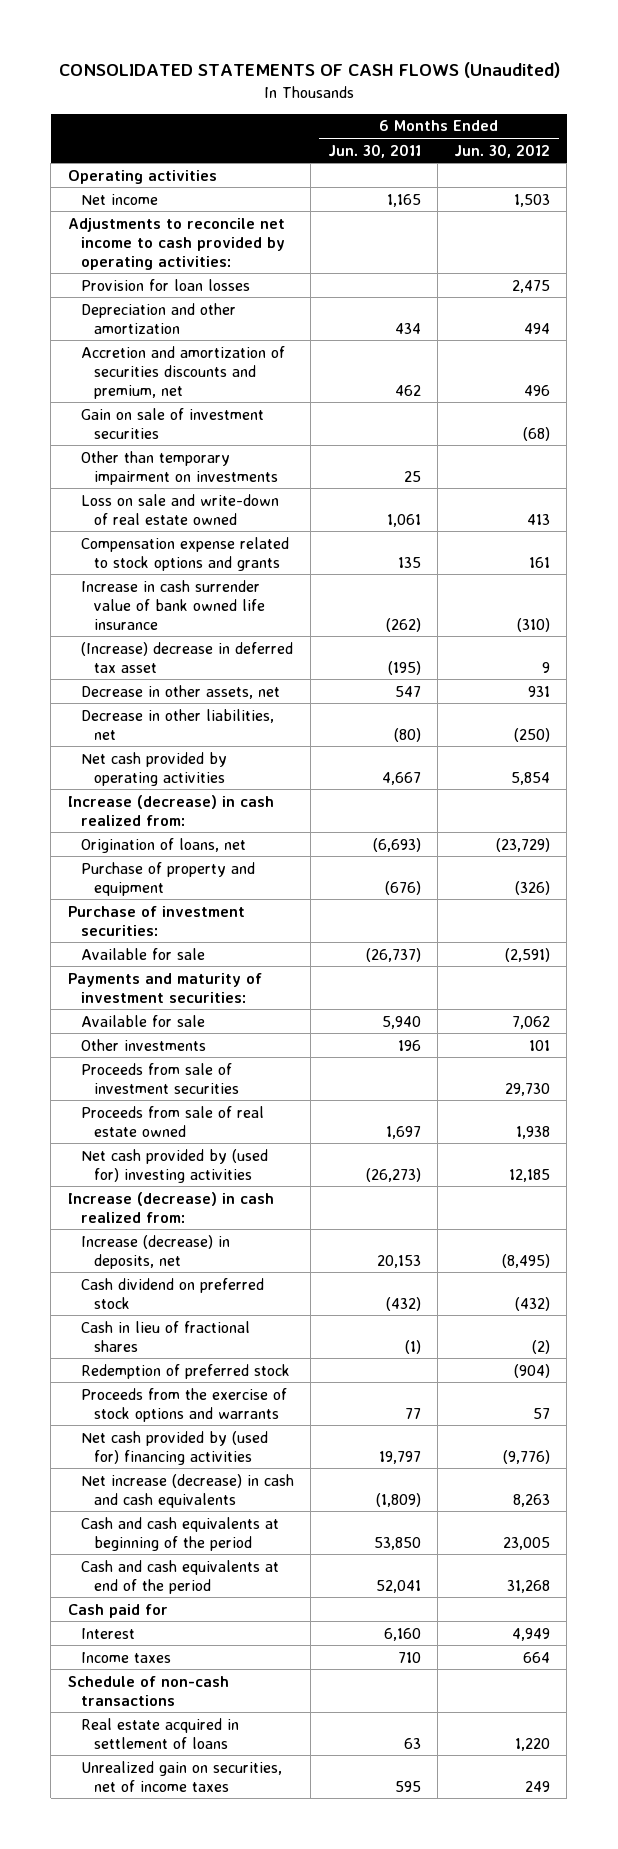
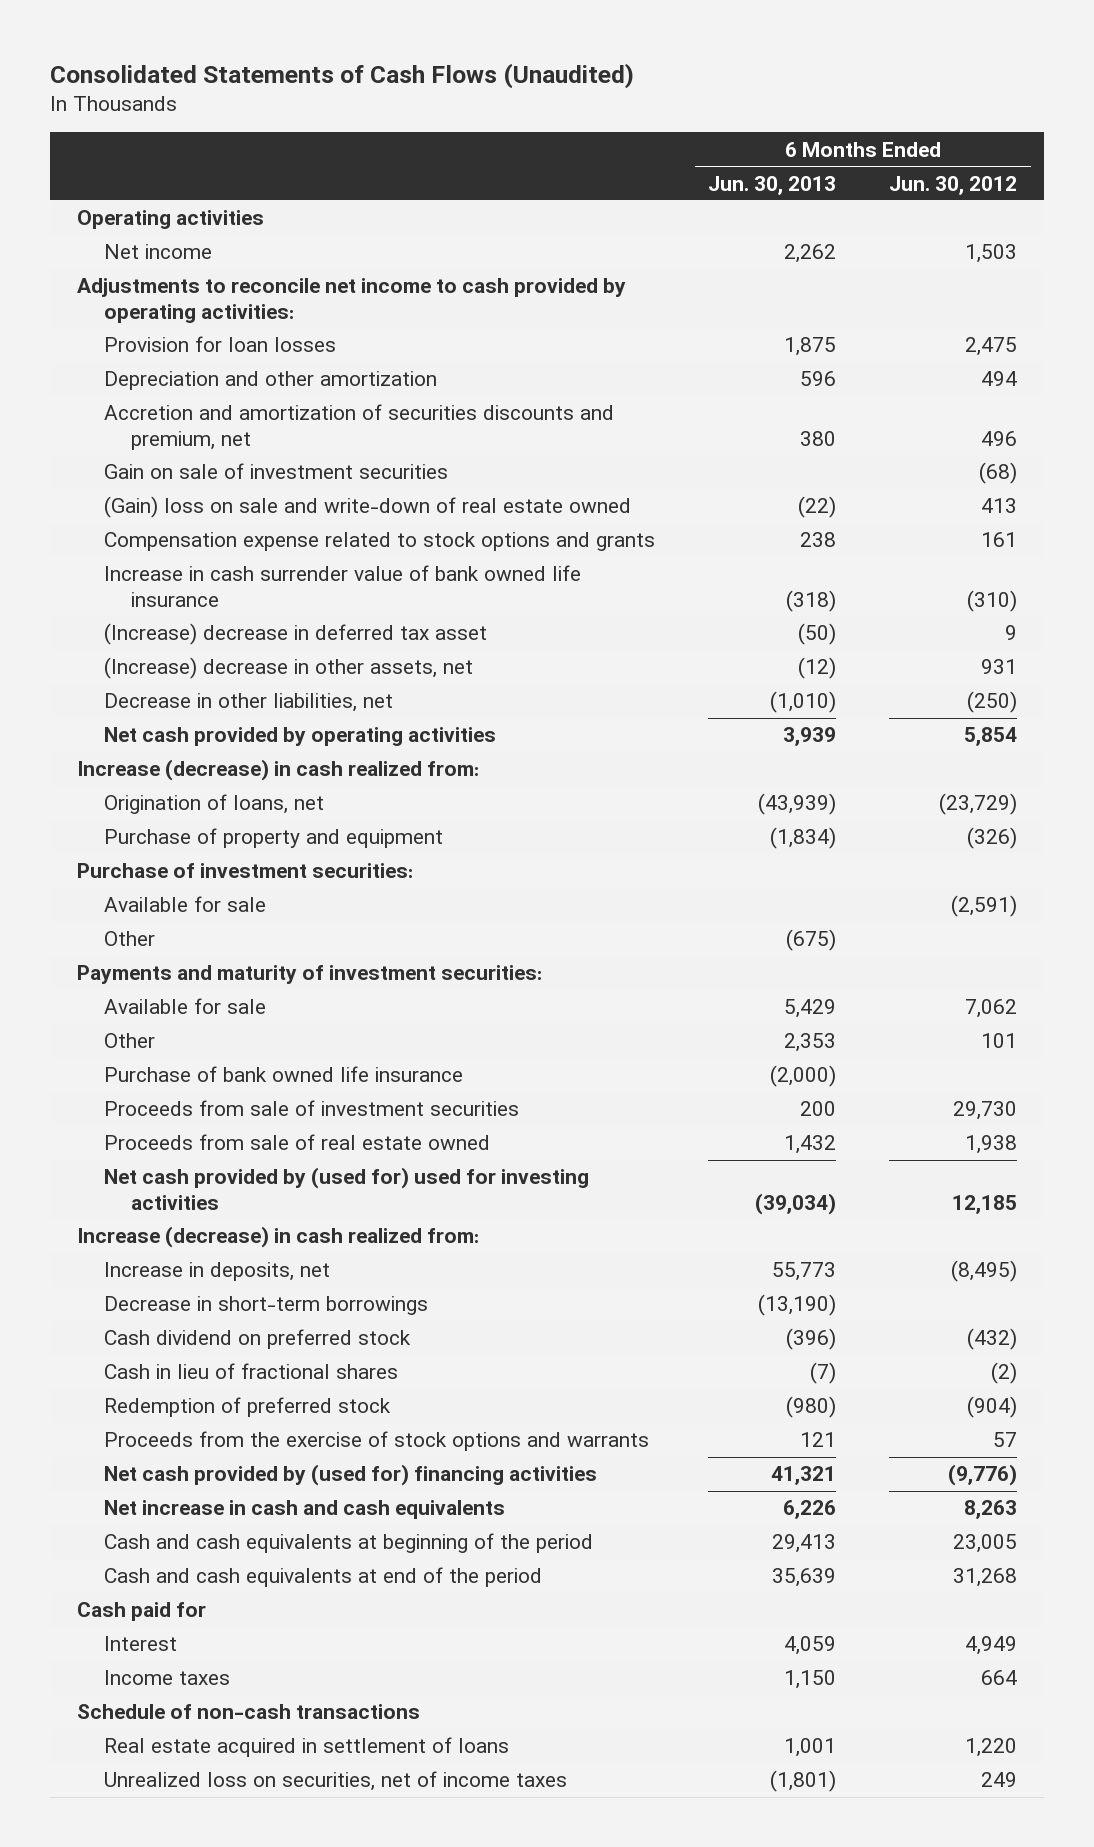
[58,61,560,78] CONSOLIDATED STATEMENTS OF CASH FLOWS (Unaudited) -> [50,62,635,89] Consolidated Statements of Cash Flows (Unaudited)
[327,143,421,158] Jun. 30, 2011 -> none
none -> [708,175,837,195] Jun. 30, 2013
[80,450,279,485] Other than temporary impairment on investments -> none
[80,493,279,525] Loss on sale and write-down of real estate owned -> [104,496,632,519] (Gain) loss on sale and write-down of real estate owned
[80,684,280,699] Decrease in other assets, net -> [104,657,474,680] (Increase) decrease in other assets, net
none -> [104,931,156,947] Other
[80,1038,206,1051] Other investments -> [104,1033,156,1049] Other
none -> [104,1066,464,1083] Purchase of bank owned life insurance
[80,1148,268,1183] Net cash provided by (used for) investing activities -> [104,1167,590,1210] Net cash provided by (used for) used for investing activities
[80,1234,230,1269] Increase (decrease) in deposits, net -> [104,1262,331,1282] Increase in deposits, net
none -> [104,1296,429,1316] Decrease in short-term borrowings
[80,1473,294,1508] Net increase (decrease) in cash and cash equivalents -> [104,1500,506,1520] Net increase in cash and cash equivalents
[80,1760,282,1792] Unrealized gain on securities, net of income taxes -> [104,1771,568,1792] Unrealized loss on securities, net of income taxes

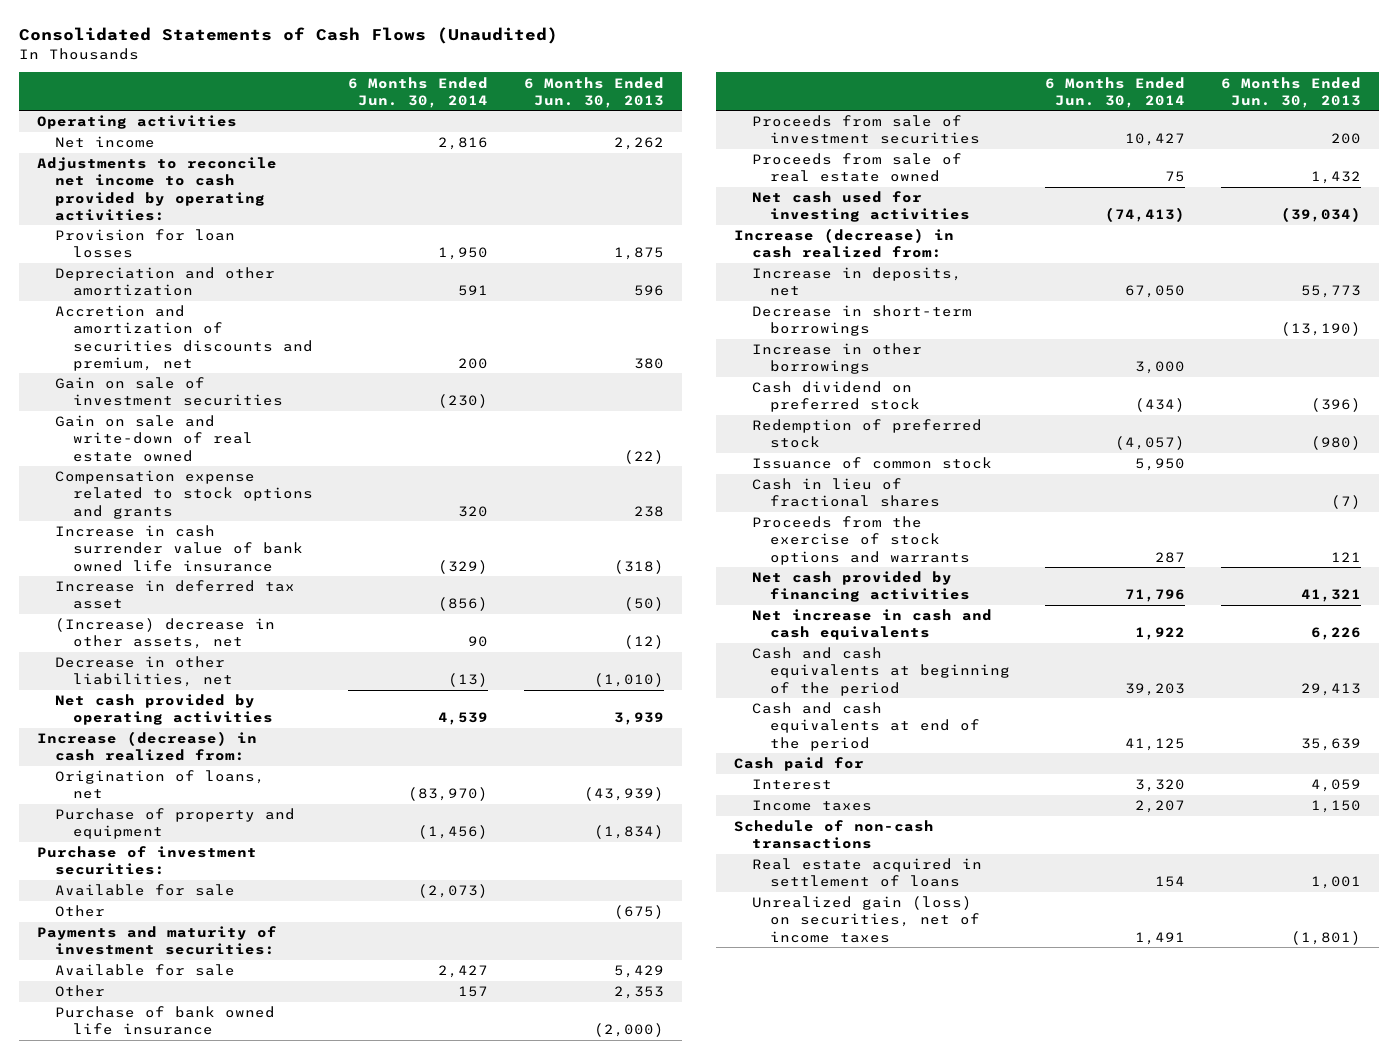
[889,175,1018,195] Jun. 30, 2012 -> none
none -> [348,76,489,108] 6 Months Ended Jun. 30, 2014
[104,496,632,519] (Gain) loss on sale and write-down of real estate owned -> [54,415,253,462] Gain on sale and write-down of real estate owned
[104,623,488,646] (Increase) decrease in deferred tax asset -> [54,580,295,610] Increase in deferred tax asset
[104,1167,590,1210] Net cash provided by (used for) used for investing activities -> [751,191,970,223] Net cash used for investing activities
none -> [751,343,922,375] Increase in other borrowings
none -> [751,457,992,470] Issuance of common stock
[104,1363,399,1380] Cash in lieu of fractional shares -> [751,478,940,508] Cash in lieu of fractional shares
[104,1464,598,1487] Net cash provided by (used for) financing activities -> [751,571,970,603] Net cash provided by financing activities
[104,1771,568,1792] Unrealized loss on securities, net of income taxes -> [751,896,980,943] Unrealized gain (loss) on securities, net of income taxes

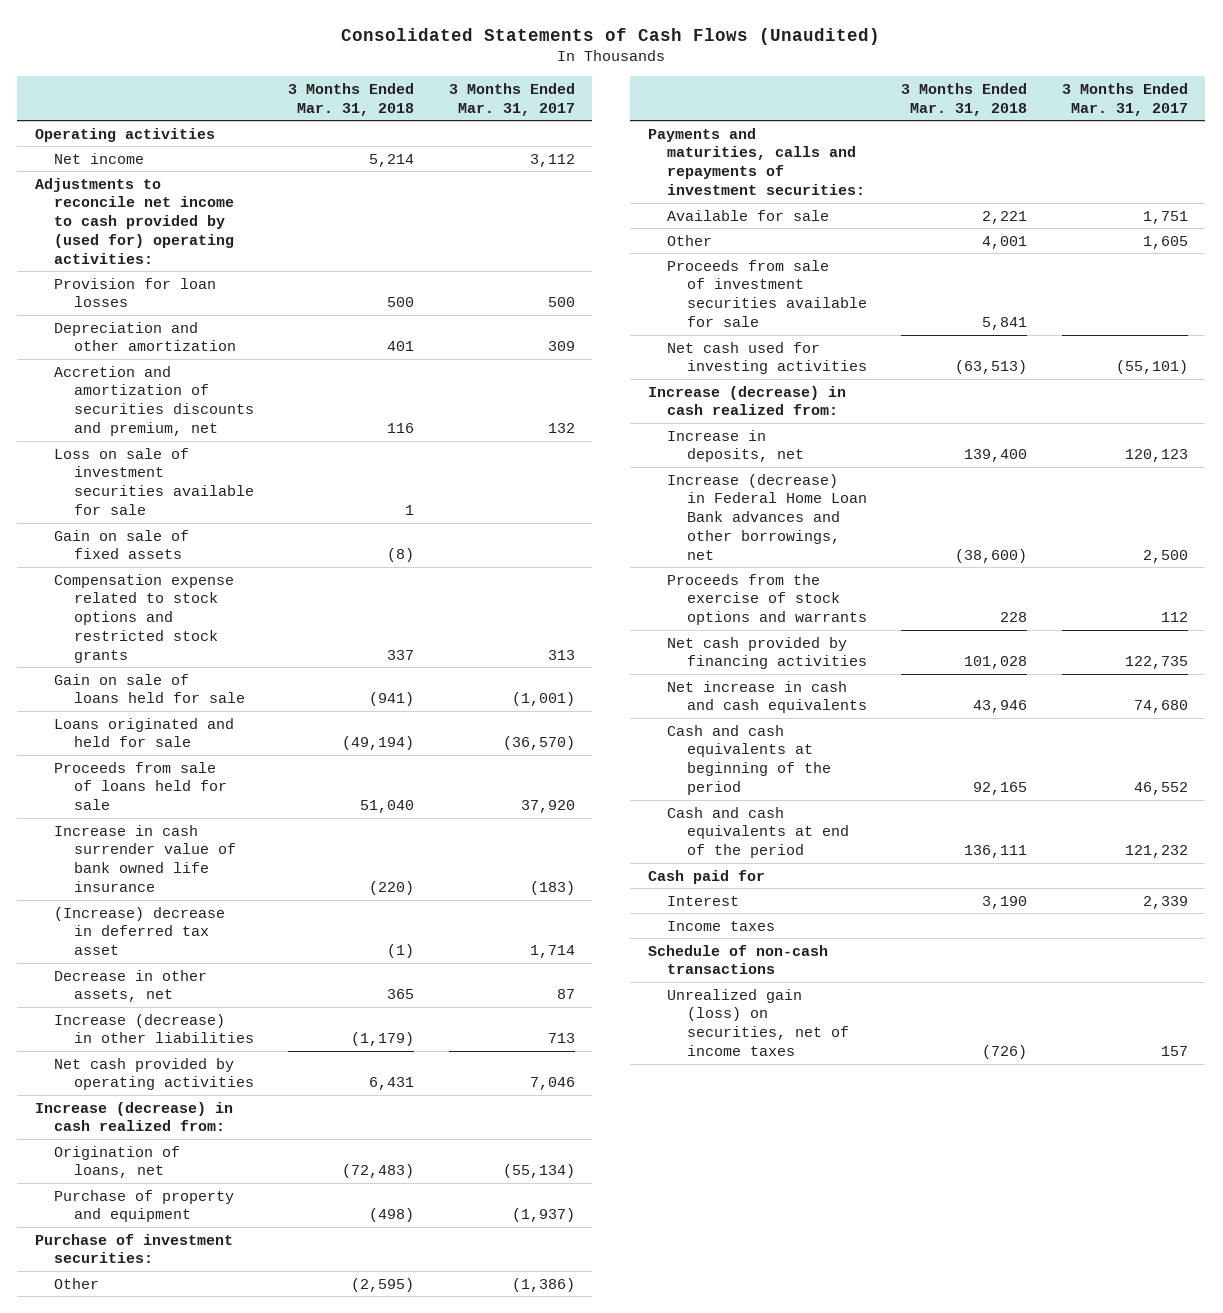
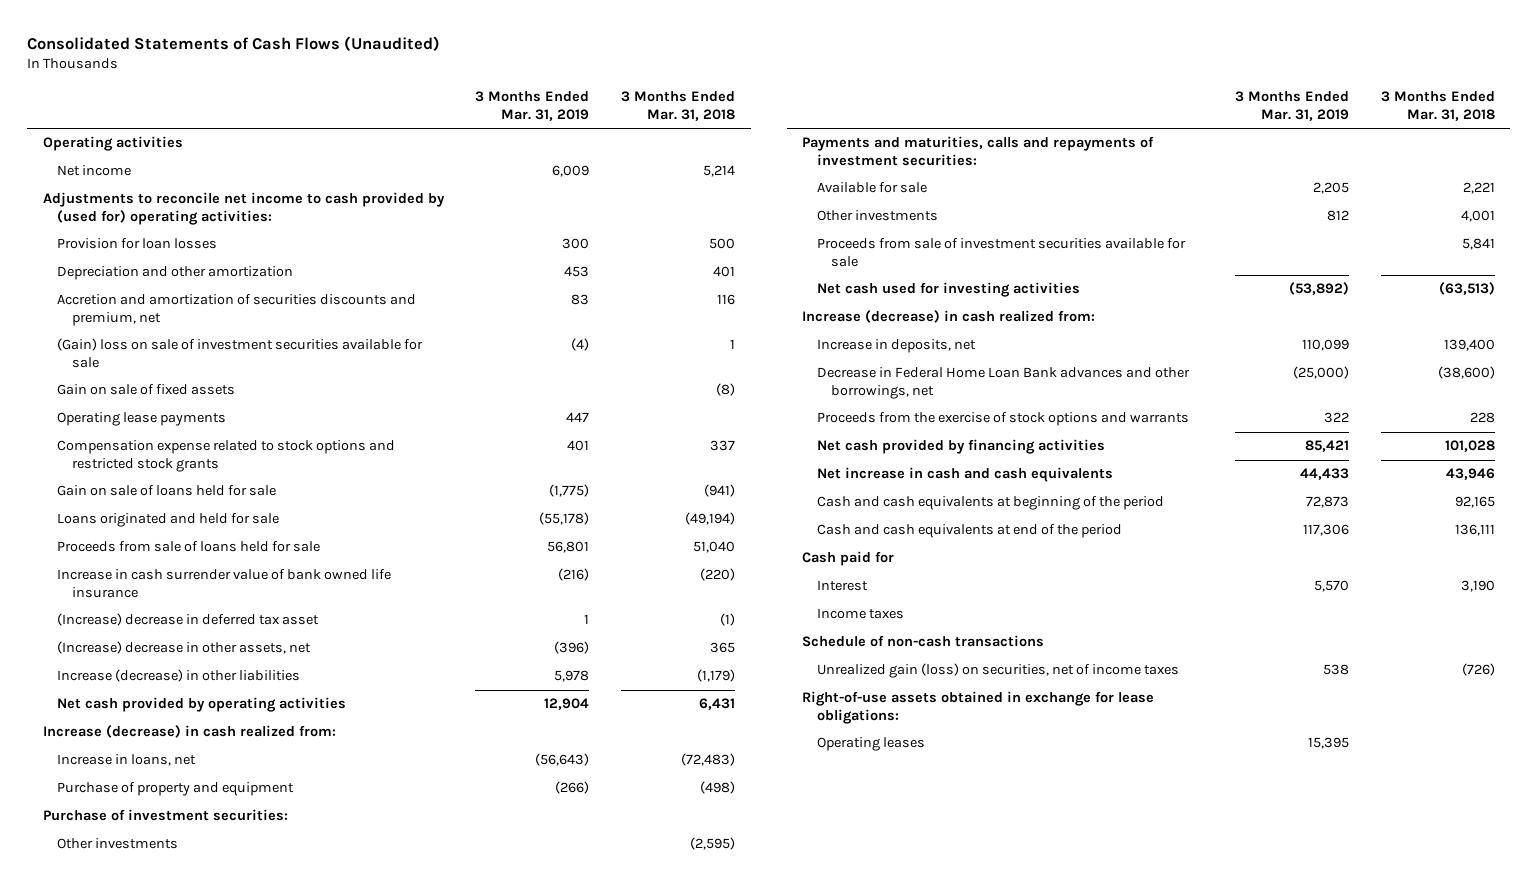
[449,82,576,116] 3 Months Ended Mar. 31, 2017 -> none
none -> [475,91,590,121] 3 Months Ended Mar. 31, 2019
[54,447,254,516] Loss on sale of investment securities available for sale -> [57,338,424,368] (Gain) loss on sale of investment securities available for sale
none -> [57,412,227,427] Operating lease payments
[54,969,208,1003] Decrease in other assets, net -> [57,641,312,655] (Increase) decrease in other assets, net
[54,1145,181,1179] Origination of loans, net -> [57,754,197,767] Increase in loans, net
[54,1277,100,1289] Other -> [57,838,179,850] Other investments
[667,234,713,246] Other -> [816,210,938,222] Other investments
[667,473,867,560] Increase (decrease) in Federal Home Loan Bank advances and other borrowings, net -> [816,367,1190,399] Decrease in Federal Home Loan Bank advances and other borrowings, net
none -> [802,691,1155,724] Right-of-use assets obtained in exchange for lease obligations:
none -> [816,737,925,752] Operating leases

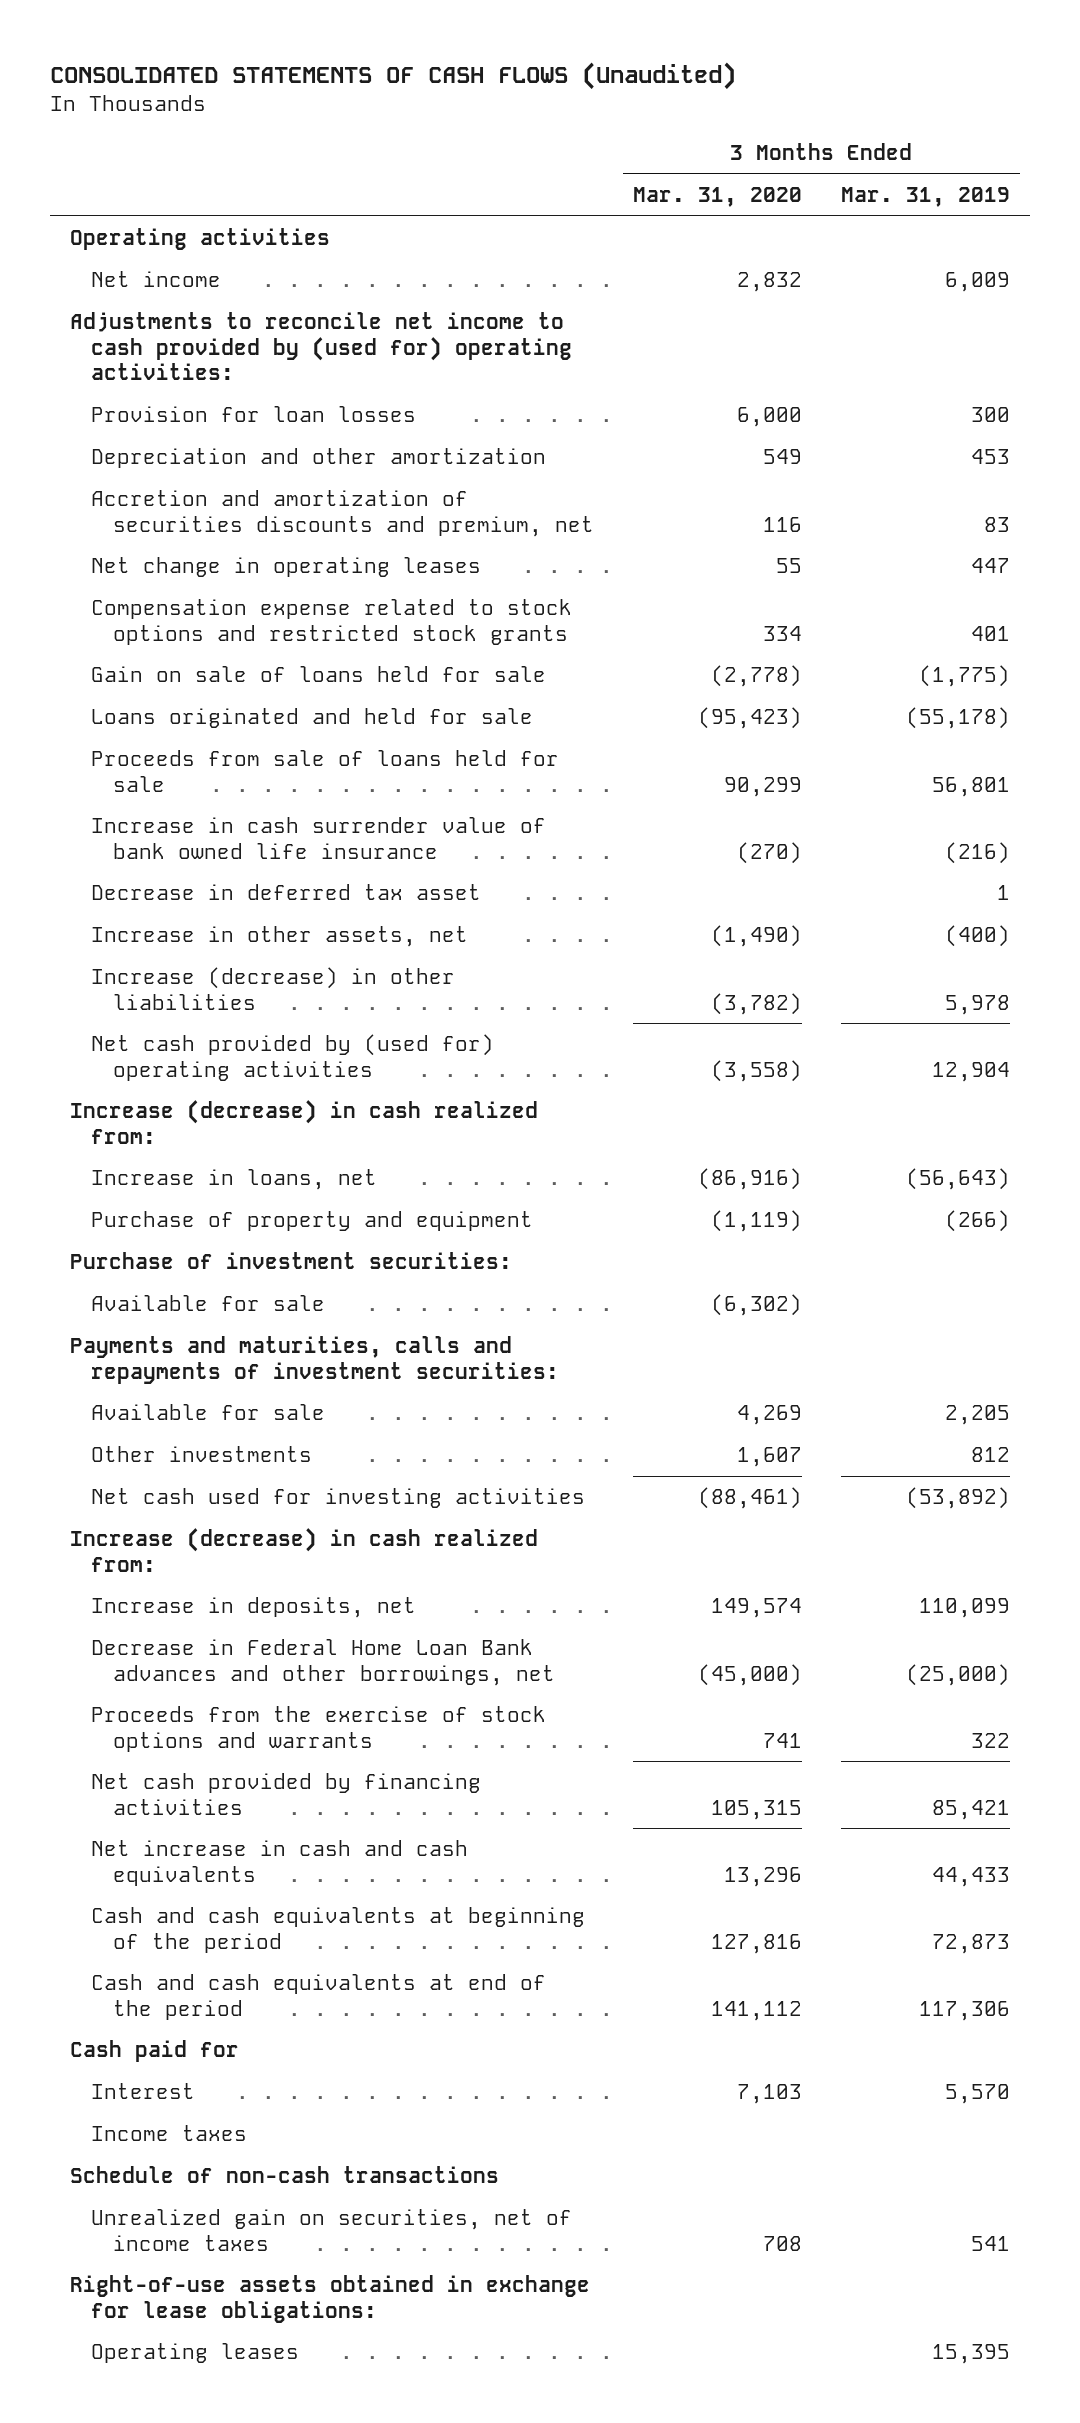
[26,36,440,52] Consolidated Statements of Cash Flows (Unaudited) -> [50,61,737,90] CONSOLIDATED STATEMENTS OF CASH FLOWS (Unaudited)
[620,91,735,121] 3 Months Ended Mar. 31, 2018 -> none
none -> [632,187,802,208] Mar. 31, 2020
[57,338,424,368] (Gain) loss on sale of investment securities available for sale -> none
[57,384,236,396] Gain on sale of fixed assets -> none
[57,412,227,427] Operating lease payments -> [91,557,482,578] Net change in operating leases
[57,613,320,627] (Increase) decrease in deferred tax asset -> [91,884,482,901] Decrease in deferred tax asset
[57,641,312,655] (Increase) decrease in other assets, net -> [91,926,469,948] Increase in other assets, net
[554,641,590,655] (396) -> [945,925,1011,948] (400)
[57,697,347,713] Net cash provided by operating activities -> [91,1034,495,1081] Net cash provided by (used for) operating activities
[57,838,179,850] Other investments -> none
none -> [91,1295,326,1312] Available for sale
[816,238,1186,267] Proceeds from sale of investment securities available for sale -> none
[816,663,1179,679] Unrealized gain (loss) on securities, net of income taxes -> [91,2209,573,2251] Unrealized gain on securities, net of income taxes
[1323,664,1350,676] 538 -> [971,2235,1011,2251] 541

